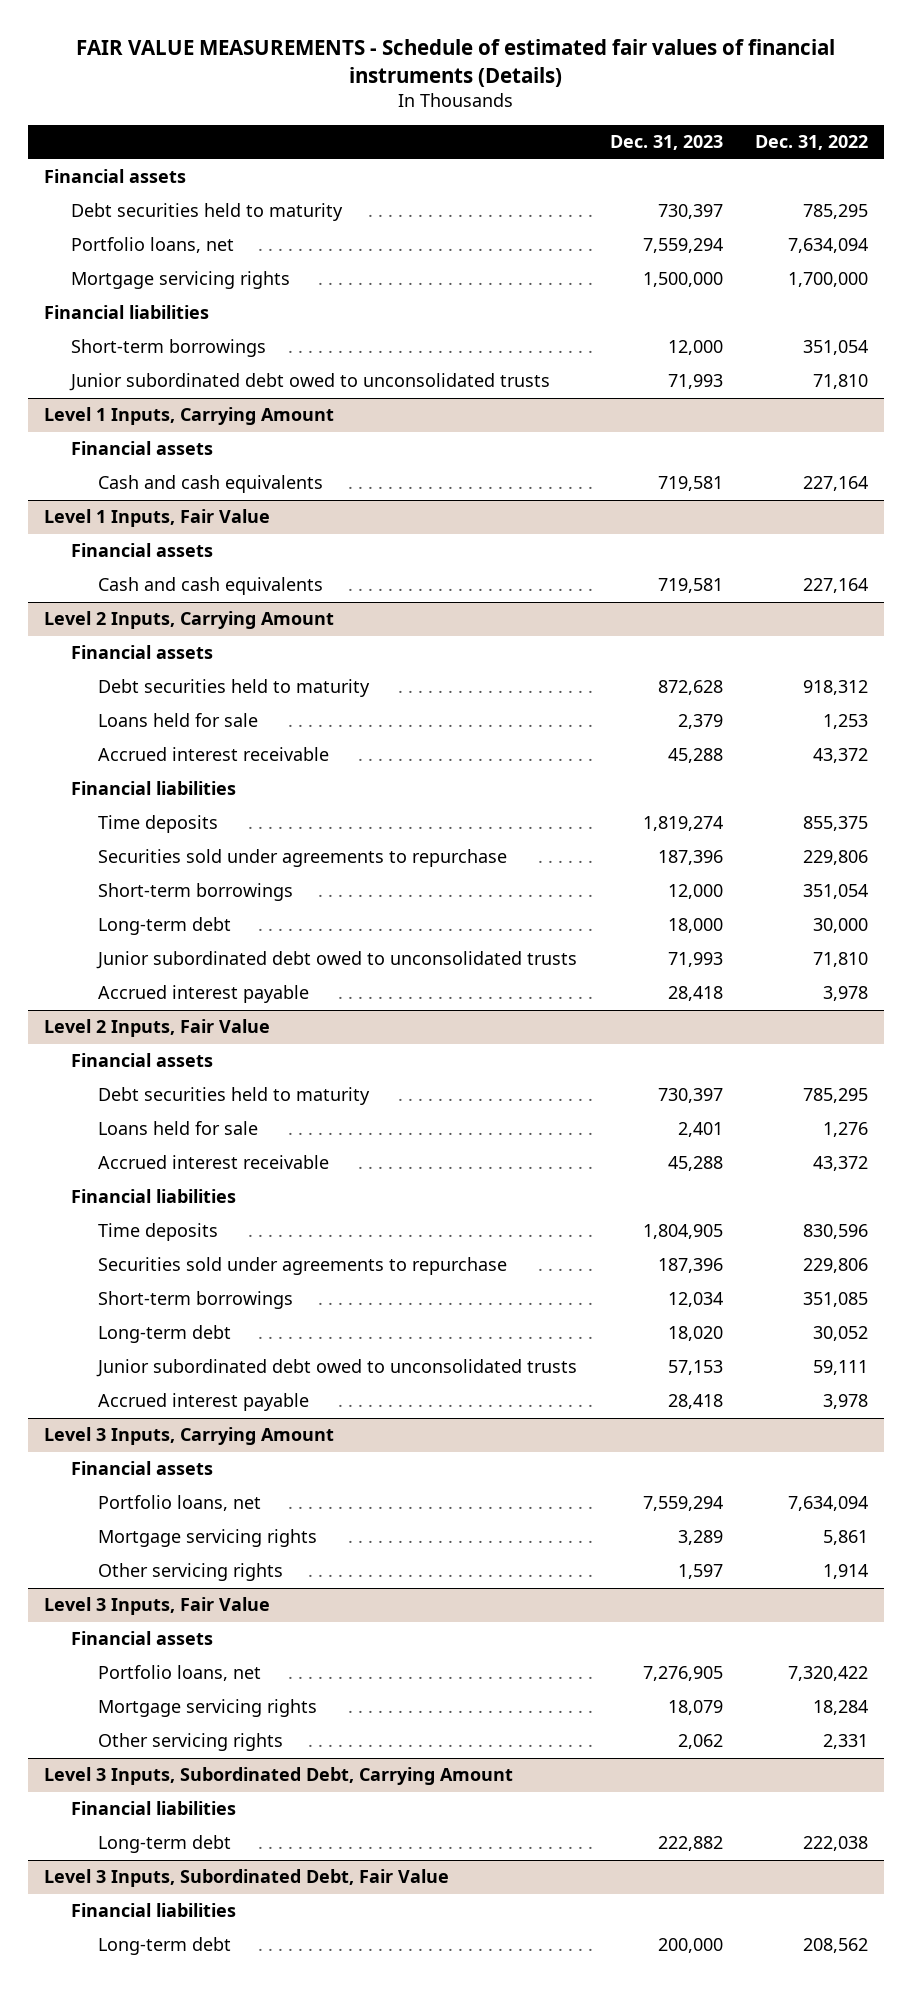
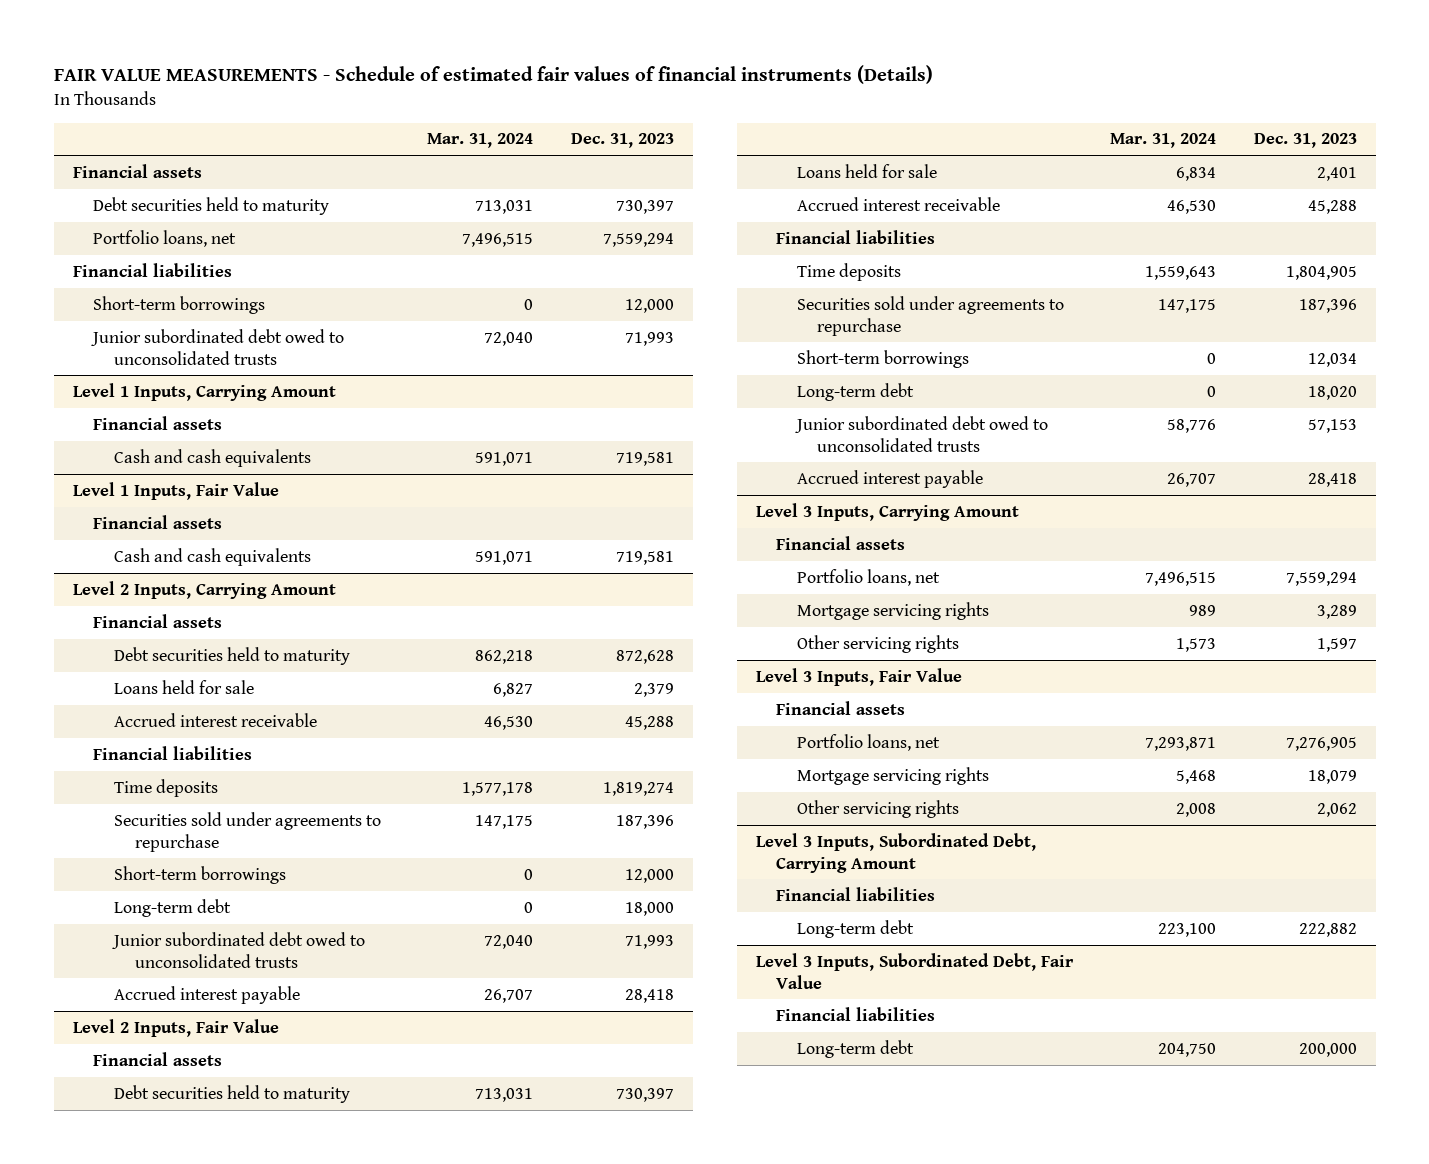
[755,135,869,151] Dec. 31, 2022 -> none
none -> [427,133,534,149] Mar. 31, 2024
[70,271,290,290] Mortgage servicing rights -> none

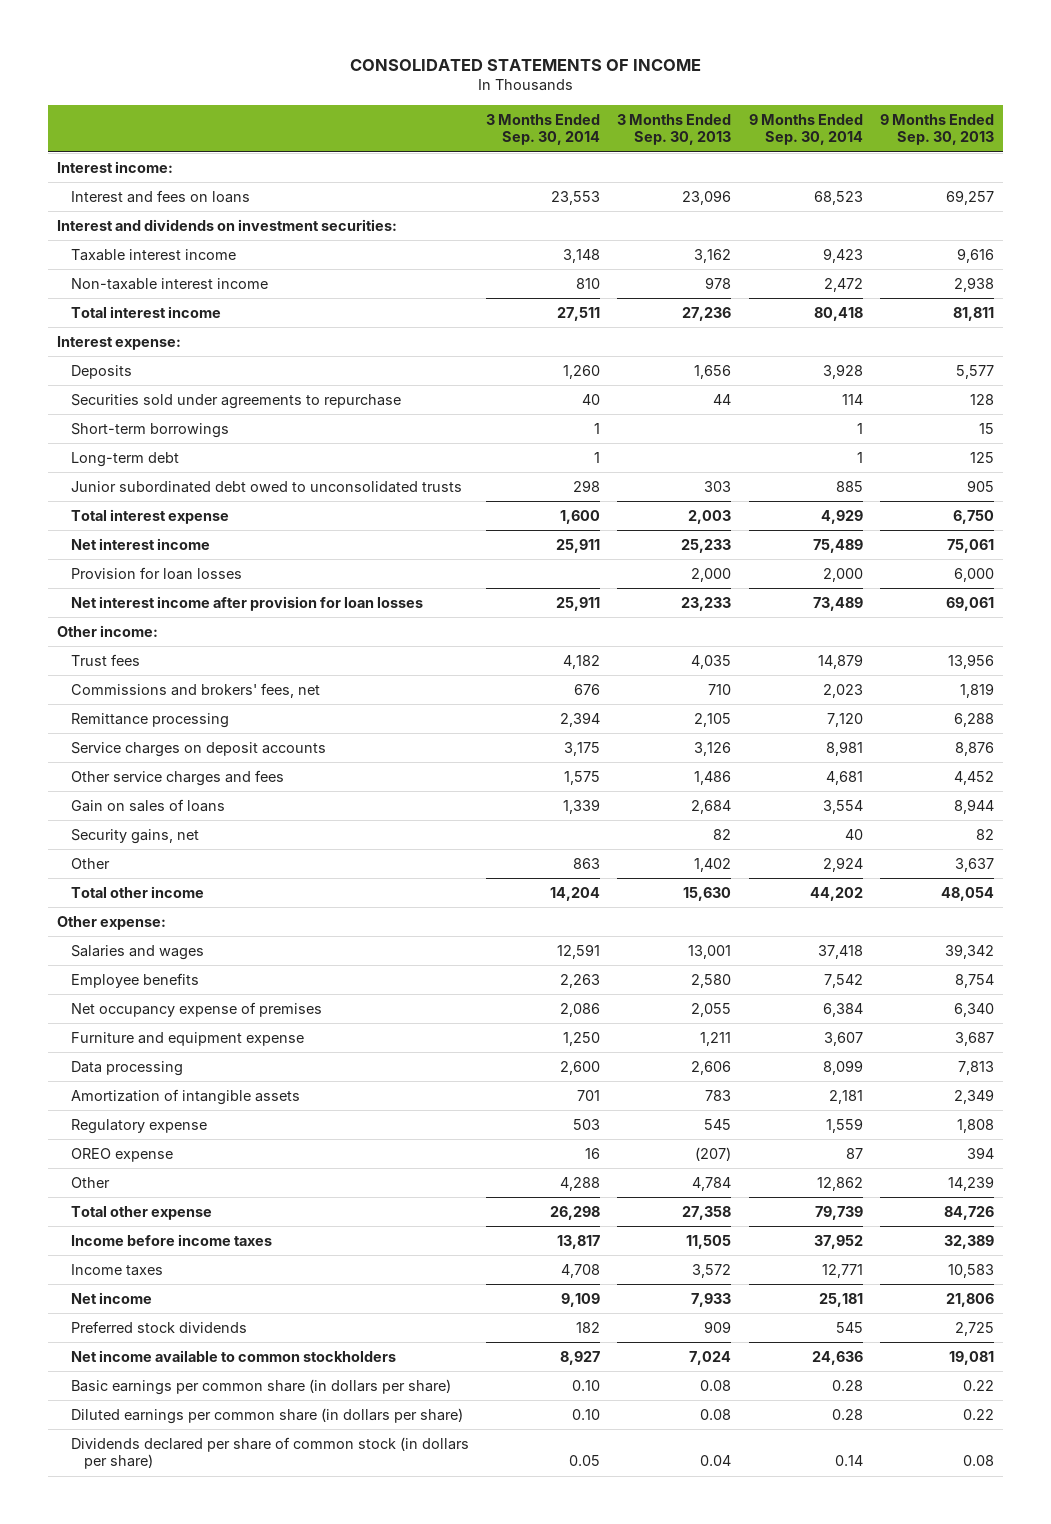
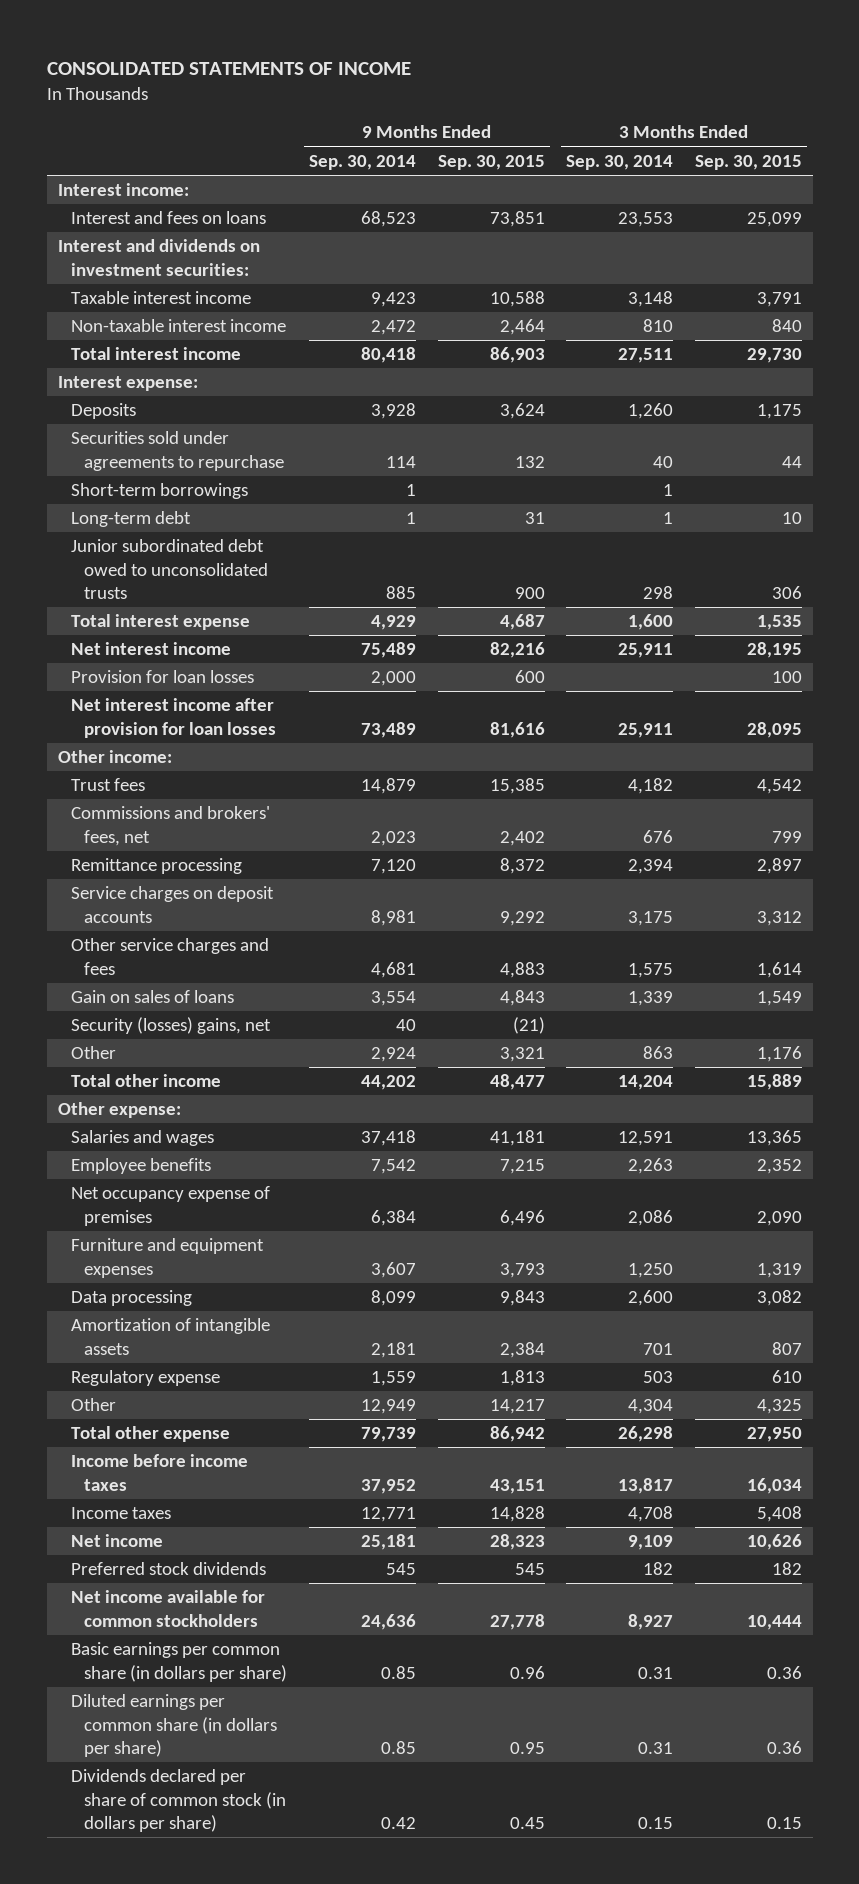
[617,113,732,146] 3 Months Ended Sep. 30, 2013 -> none
[880,113,995,146] 9 Months Ended Sep. 30, 2013 -> none
none -> [437,154,545,170] Sep. 30, 2015
none -> [694,154,802,170] Sep. 30, 2015
[70,828,199,844] Security gains, net -> [70,1017,271,1035] Security (losses) gains, net
[70,1031,304,1046] Furniture and equipment expense -> [70,1238,264,1278] Furniture and equipment expenses
[70,1147,173,1162] OREO expense -> none
[560,1176,601,1191] 4,288 -> [628,1399,674,1415] 4,304
[816,1176,863,1191] 12,862 -> [361,1399,417,1415] 12,949
[70,1349,396,1362] Net income available to common stockholders -> [70,1590,265,1627] Net income available for common stockholders
[572,1379,601,1391] 0.10 -> [638,1666,674,1679] 0.31
[831,1379,863,1391] 0.28 -> [381,1665,417,1679] 0.85
[572,1408,601,1420] 0.10 -> [638,1742,674,1755] 0.31
[831,1408,863,1420] 0.28 -> [381,1741,417,1755] 0.85
[569,1455,601,1467] 0.05 -> [638,1817,674,1830] 0.15
[834,1455,863,1467] 0.14 -> [381,1817,417,1830] 0.42

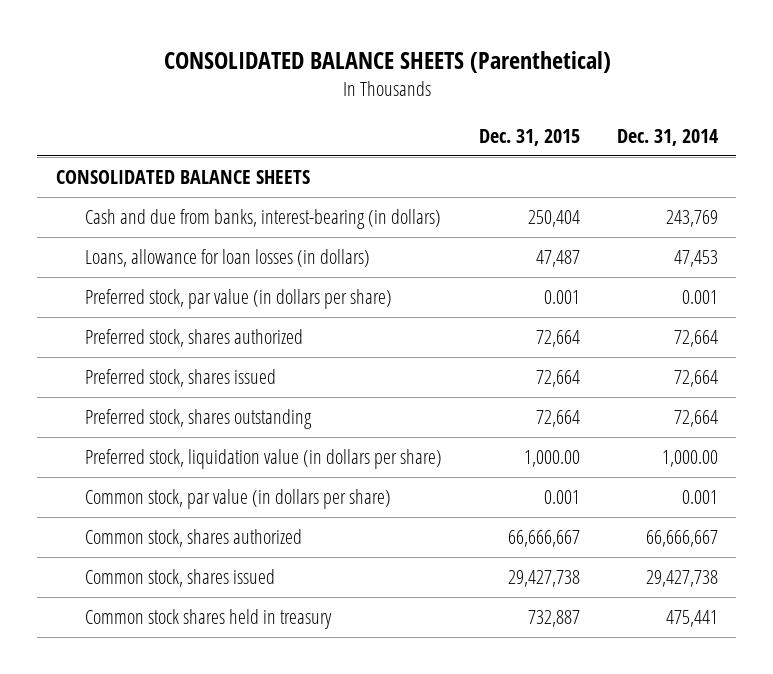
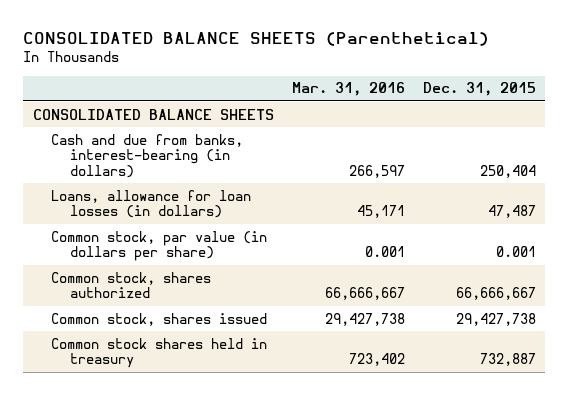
[616,129,718,147] Dec. 31, 2014 -> none
none -> [291,82,405,97] Mar. 31, 2016
[85,289,393,310] Preferred stock, par value (in dollars per share) -> none
[85,329,304,348] Preferred stock, shares authorized -> none
[85,369,277,388] Preferred stock, shares issued -> none
[85,409,313,430] Preferred stock, shares outstanding -> none
[85,449,443,470] Preferred stock, liquidation value (in dollars per share) -> none

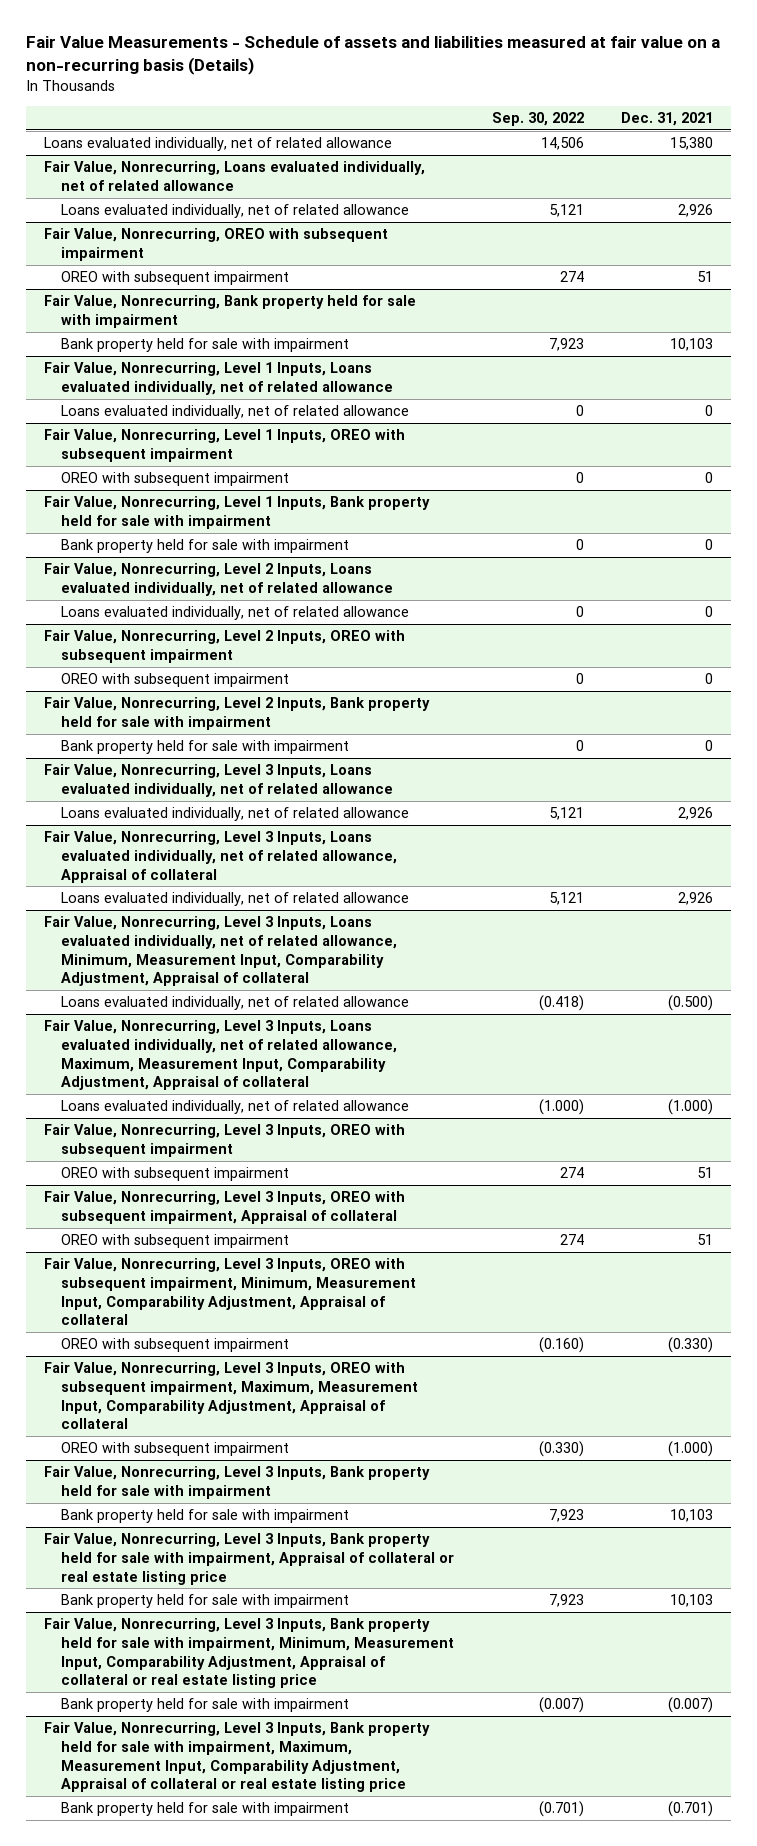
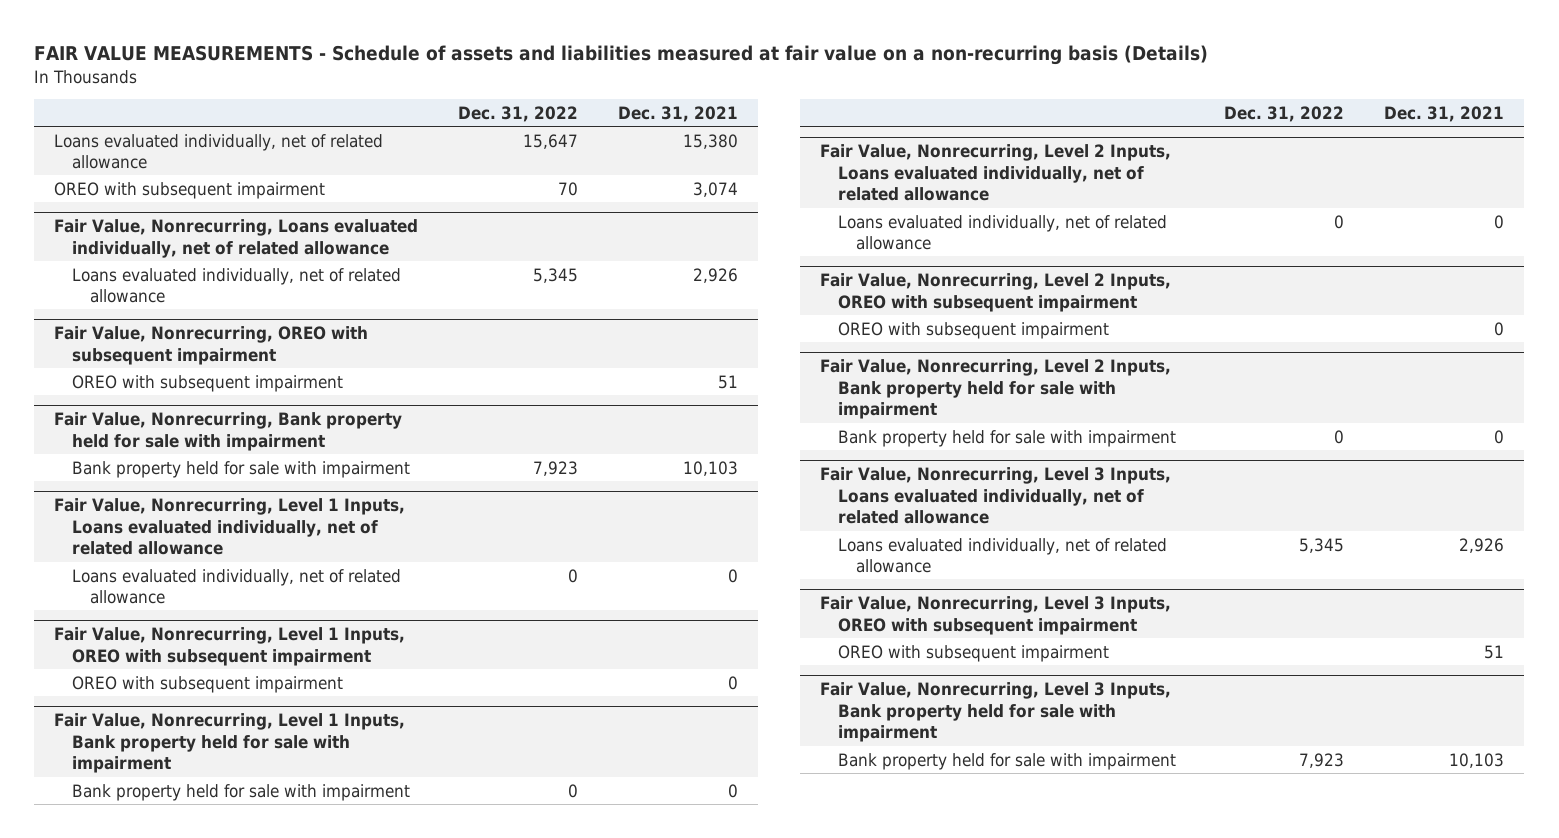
[25,36,720,76] Fair Value Measurements - Schedule of assets and liabilities measured at fair value on a non-recurring basis (Details) -> [34,45,1209,66] FAIR VALUE MEASUREMENTS - Schedule of assets and liabilities measured at fair value on a non-recurring basis (Details)
[491,111,584,126] Sep. 30, 2022 -> none
none -> [458,105,579,122] Dec. 31, 2022
none -> [54,181,326,199] OREO with subsequent impairment
[44,831,398,883] Fair Value, Nonrecurring, Level 3 Inputs, Loans evaluated individually, net of related allowance, Appraisal of collateral -> none
[61,892,410,907] Loans evaluated individually, net of related allowance -> none
[44,916,398,987] Fair Value, Nonrecurring, Level 3 Inputs, Loans evaluated individually, net of related allowance, Minimum, Measurement Input, Comparability Adjustment, Appraisal of collateral -> none
[61,996,410,1011] Loans evaluated individually, net of related allowance -> none
[44,1020,398,1091] Fair Value, Nonrecurring, Level 3 Inputs, Loans evaluated individually, net of related allowance, Maximum, Measurement Input, Comparability Adjustment, Appraisal of collateral -> none
[61,1100,410,1115] Loans evaluated individually, net of related allowance -> none
[44,1191,406,1224] Fair Value, Nonrecurring, Level 3 Inputs, OREO with subsequent impairment, Appraisal of collateral -> none
[61,1234,290,1249] OREO with subsequent impairment -> none
[44,1258,417,1326] Fair Value, Nonrecurring, Level 3 Inputs, OREO with subsequent impairment, Minimum, Measurement Input, Comparability Adjustment, Appraisal of collateral -> none
[61,1338,290,1353] OREO with subsequent impairment -> none
[44,1362,419,1430] Fair Value, Nonrecurring, Level 3 Inputs, OREO with subsequent impairment, Maximum, Measurement Input, Comparability Adjustment, Appraisal of collateral -> none
[61,1442,290,1457] OREO with subsequent impairment -> none
[44,1533,455,1585] Fair Value, Nonrecurring, Level 3 Inputs, Bank property held for sale with impairment, Appraisal of collateral or real estate listing price -> none
[61,1594,350,1609] Bank property held for sale with impairment -> none
[44,1618,455,1689] Fair Value, Nonrecurring, Level 3 Inputs, Bank property held for sale with impairment, Minimum, Measurement Input, Comparability Adjustment, Appraisal of collateral or real estate listing price -> none
[61,1698,350,1713] Bank property held for sale with impairment -> none
[44,1722,431,1793] Fair Value, Nonrecurring, Level 3 Inputs, Bank property held for sale with impairment, Maximum, Measurement Input, Comparability Adjustment, Appraisal of collateral or real estate listing price -> none
[61,1802,350,1817] Bank property held for sale with impairment -> none

